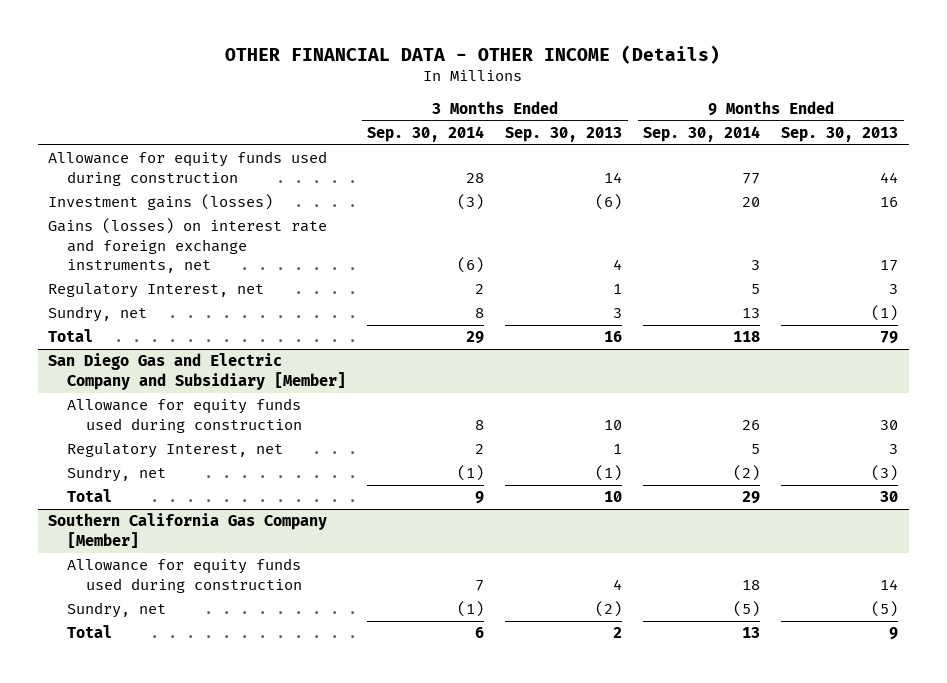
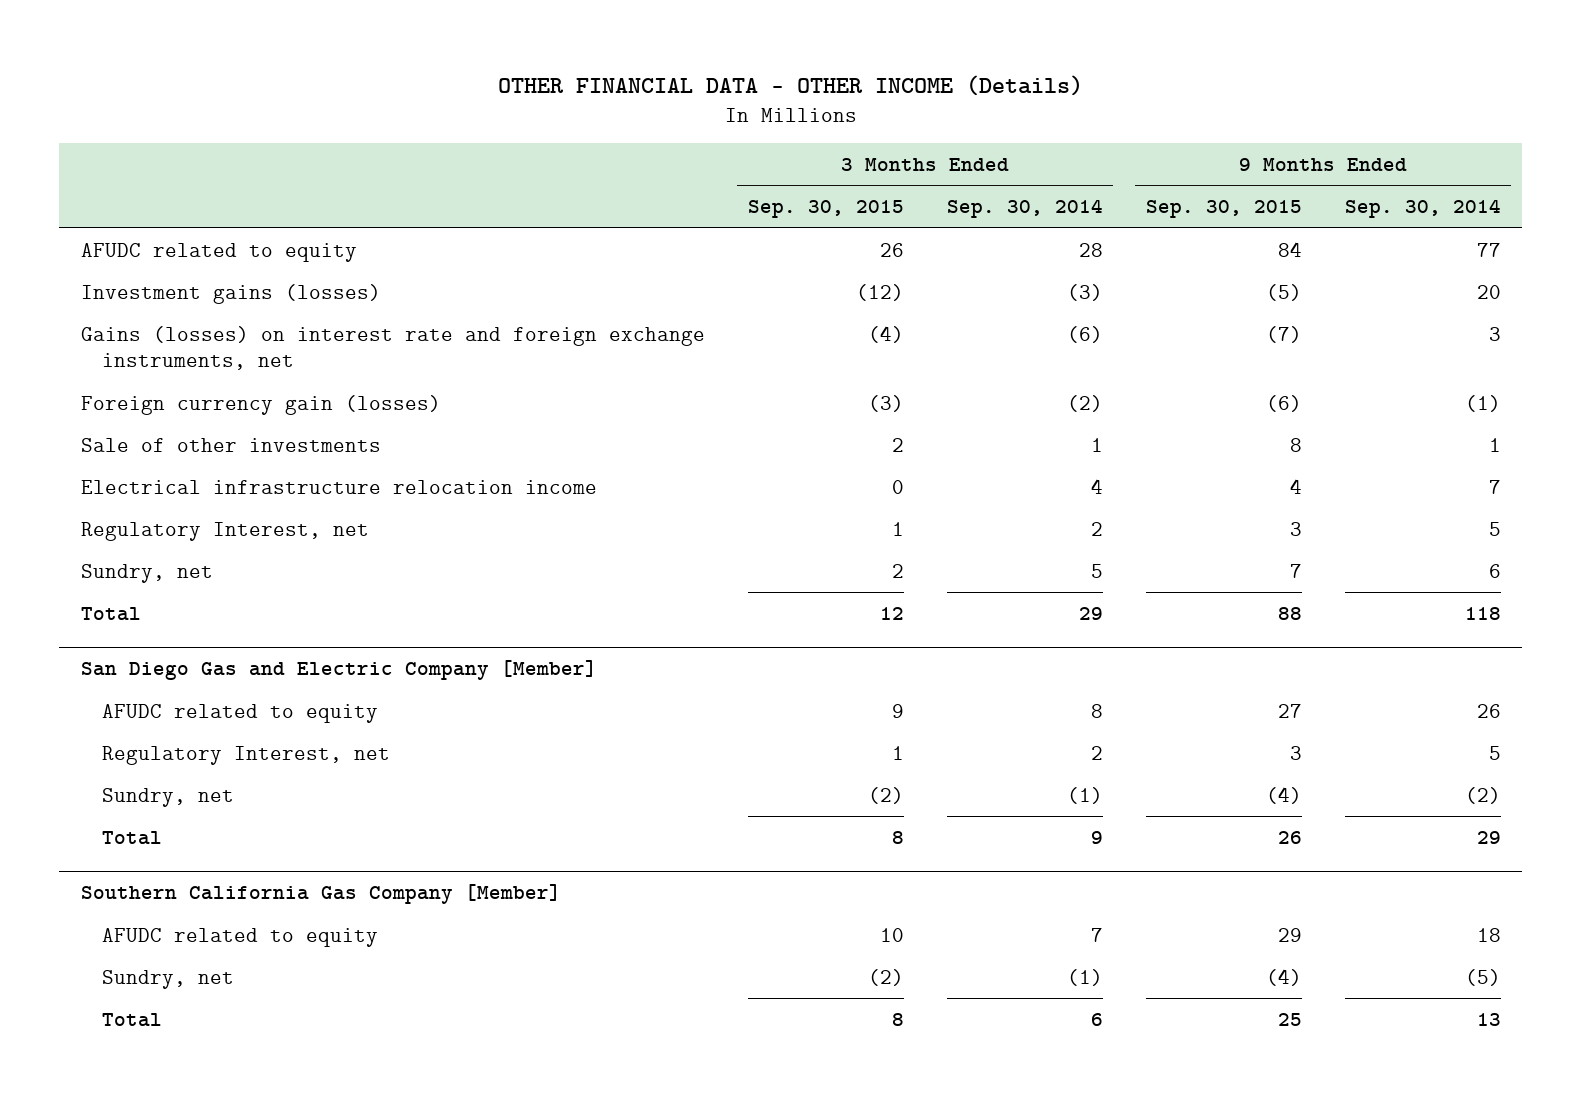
[505,127,623,143] Sep. 30, 2013 -> none
[781,127,899,143] Sep. 30, 2013 -> none
none -> [747,200,904,219] Sep. 30, 2015
none -> [1145,200,1302,219] Sep. 30, 2015
[48,151,328,186] Allowance for equity funds used during construction -> [80,242,357,262] AFUDC related to equity
none -> [80,394,441,415] Foreign currency gain (losses)
none -> [80,437,381,452] Sale of other investments
none -> [80,479,597,494] Electrical infrastructure relocation income
[475,308,485,319] 8 -> [1090,563,1103,578] 5
[742,308,761,319] 13 -> [1488,563,1501,578] 6
[48,353,347,390] San Diego Gas and Electric Company and Subsidiary [Member] -> [80,660,597,681] San Diego Gas and Electric Company [Member]
[67,398,303,433] Allowance for equity funds used during construction -> [101,703,378,723] AFUDC related to equity
[67,558,303,593] Allowance for equity funds used during construction -> [101,927,378,947] AFUDC related to equity

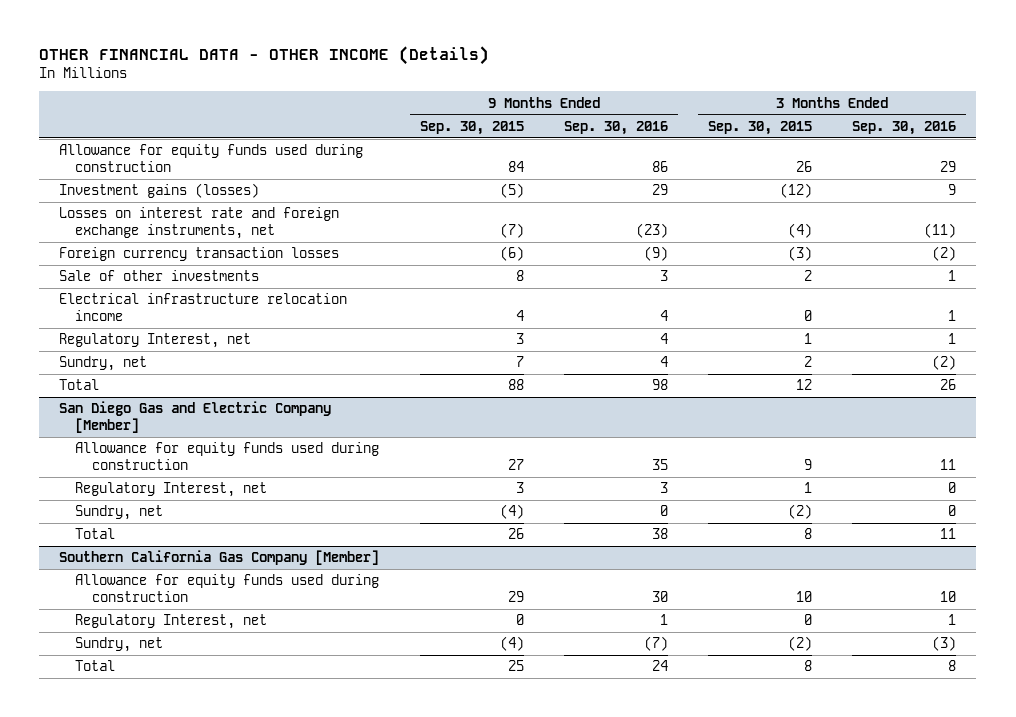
[946,199,1103,219] Sep. 30, 2014 -> none
[1344,199,1501,219] Sep. 30, 2014 -> none
none -> [563,120,668,135] Sep. 30, 2016
none -> [852,120,957,135] Sep. 30, 2016
[80,242,357,262] AFUDC related to equity -> [59,144,364,172] Allowance for equity funds used during construction
[80,325,705,371] Gains (losses) on interest rate and foreign exchange instruments, net -> [59,207,340,239] Losses on interest rate and foreign exchange instruments, net
[80,394,441,415] Foreign currency gain (losses) -> [59,247,340,262] Foreign currency transaction losses
[101,703,378,723] AFUDC related to equity -> [75,442,380,470] Allowance for equity funds used during construction
[101,927,378,947] AFUDC related to equity -> [75,574,380,602] Allowance for equity funds used during construction
none -> [75,614,268,630] Regulatory Interest, net

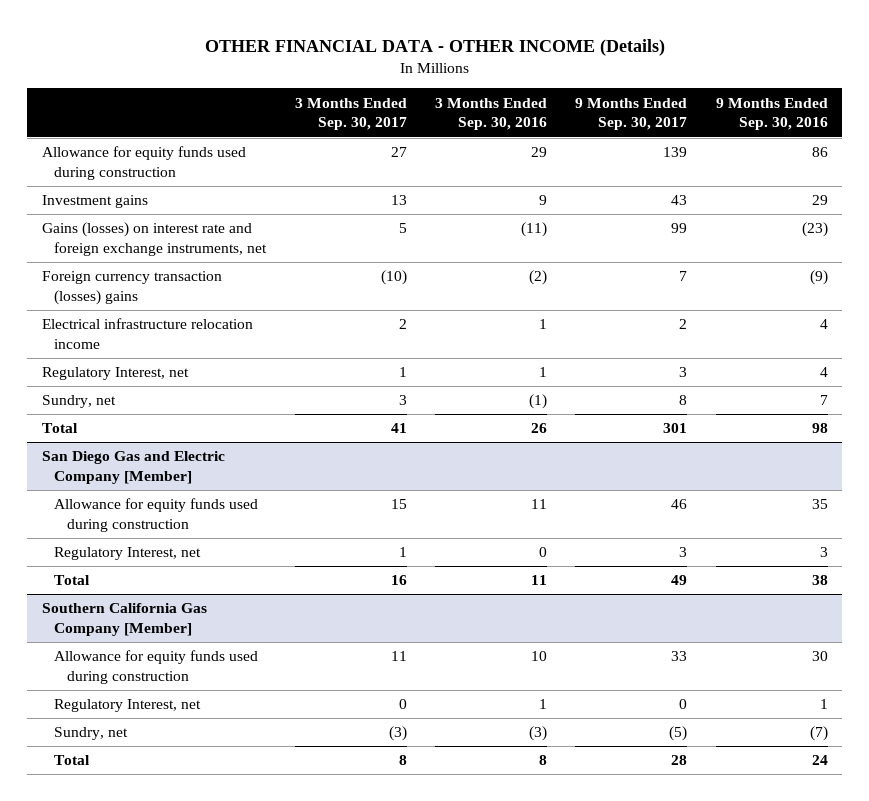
[419,120,524,135] Sep. 30, 2015 -> none
[708,120,813,135] Sep. 30, 2015 -> none
none -> [294,97,407,131] 3 Months Ended Sep. 30, 2017
none -> [575,97,688,131] 9 Months Ended Sep. 30, 2017
[59,270,260,282] Sale of other investments -> none
[59,183,260,199] Investment gains (losses) -> [41,195,148,209] Investment gains
[59,207,340,239] Losses on interest rate and foreign exchange instruments, net -> [41,222,268,256] Gains (losses) on interest rate and foreign exchange instruments, net
[59,247,340,262] Foreign currency transaction losses -> [41,271,222,305] Foreign currency transaction (losses) gains
[659,356,668,368] 4 -> [819,395,828,406] 7
[932,355,957,371] (2) -> [528,394,547,410] (1)
[75,505,164,521] Sundry, net -> none

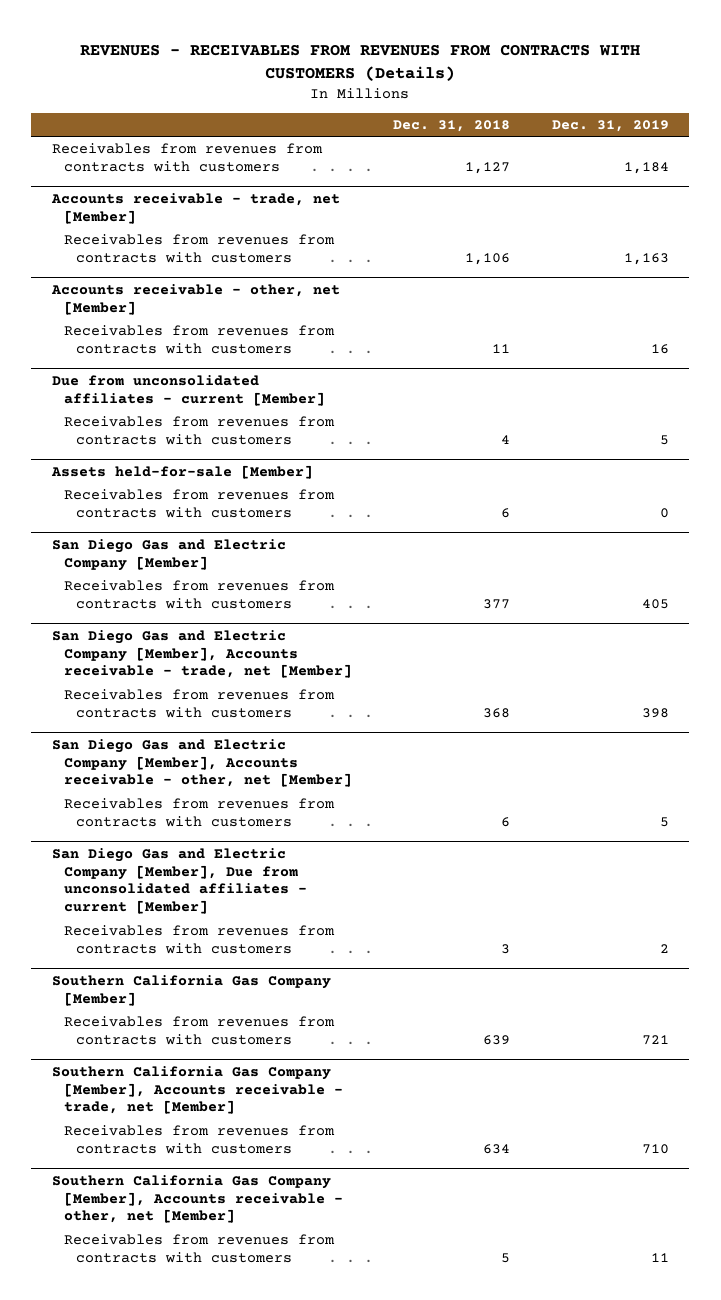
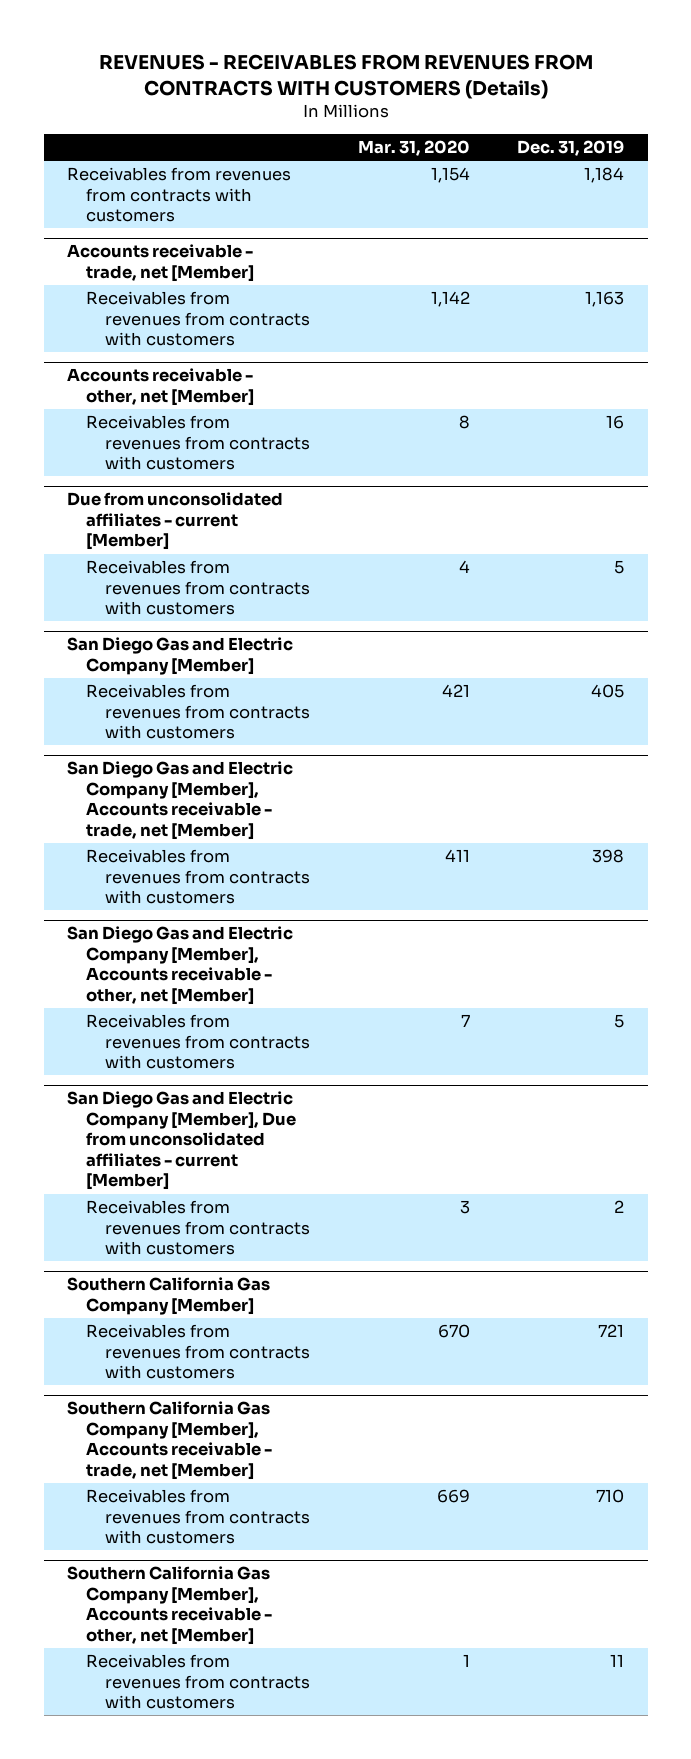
[393,120,511,133] Dec. 31, 2018 -> none
none -> [357,140,470,157] Mar. 31, 2020
[51,464,314,479] Assets held-for-sale [Member] -> none
[63,489,335,518] Receivables from revenues from contracts with customers -> none

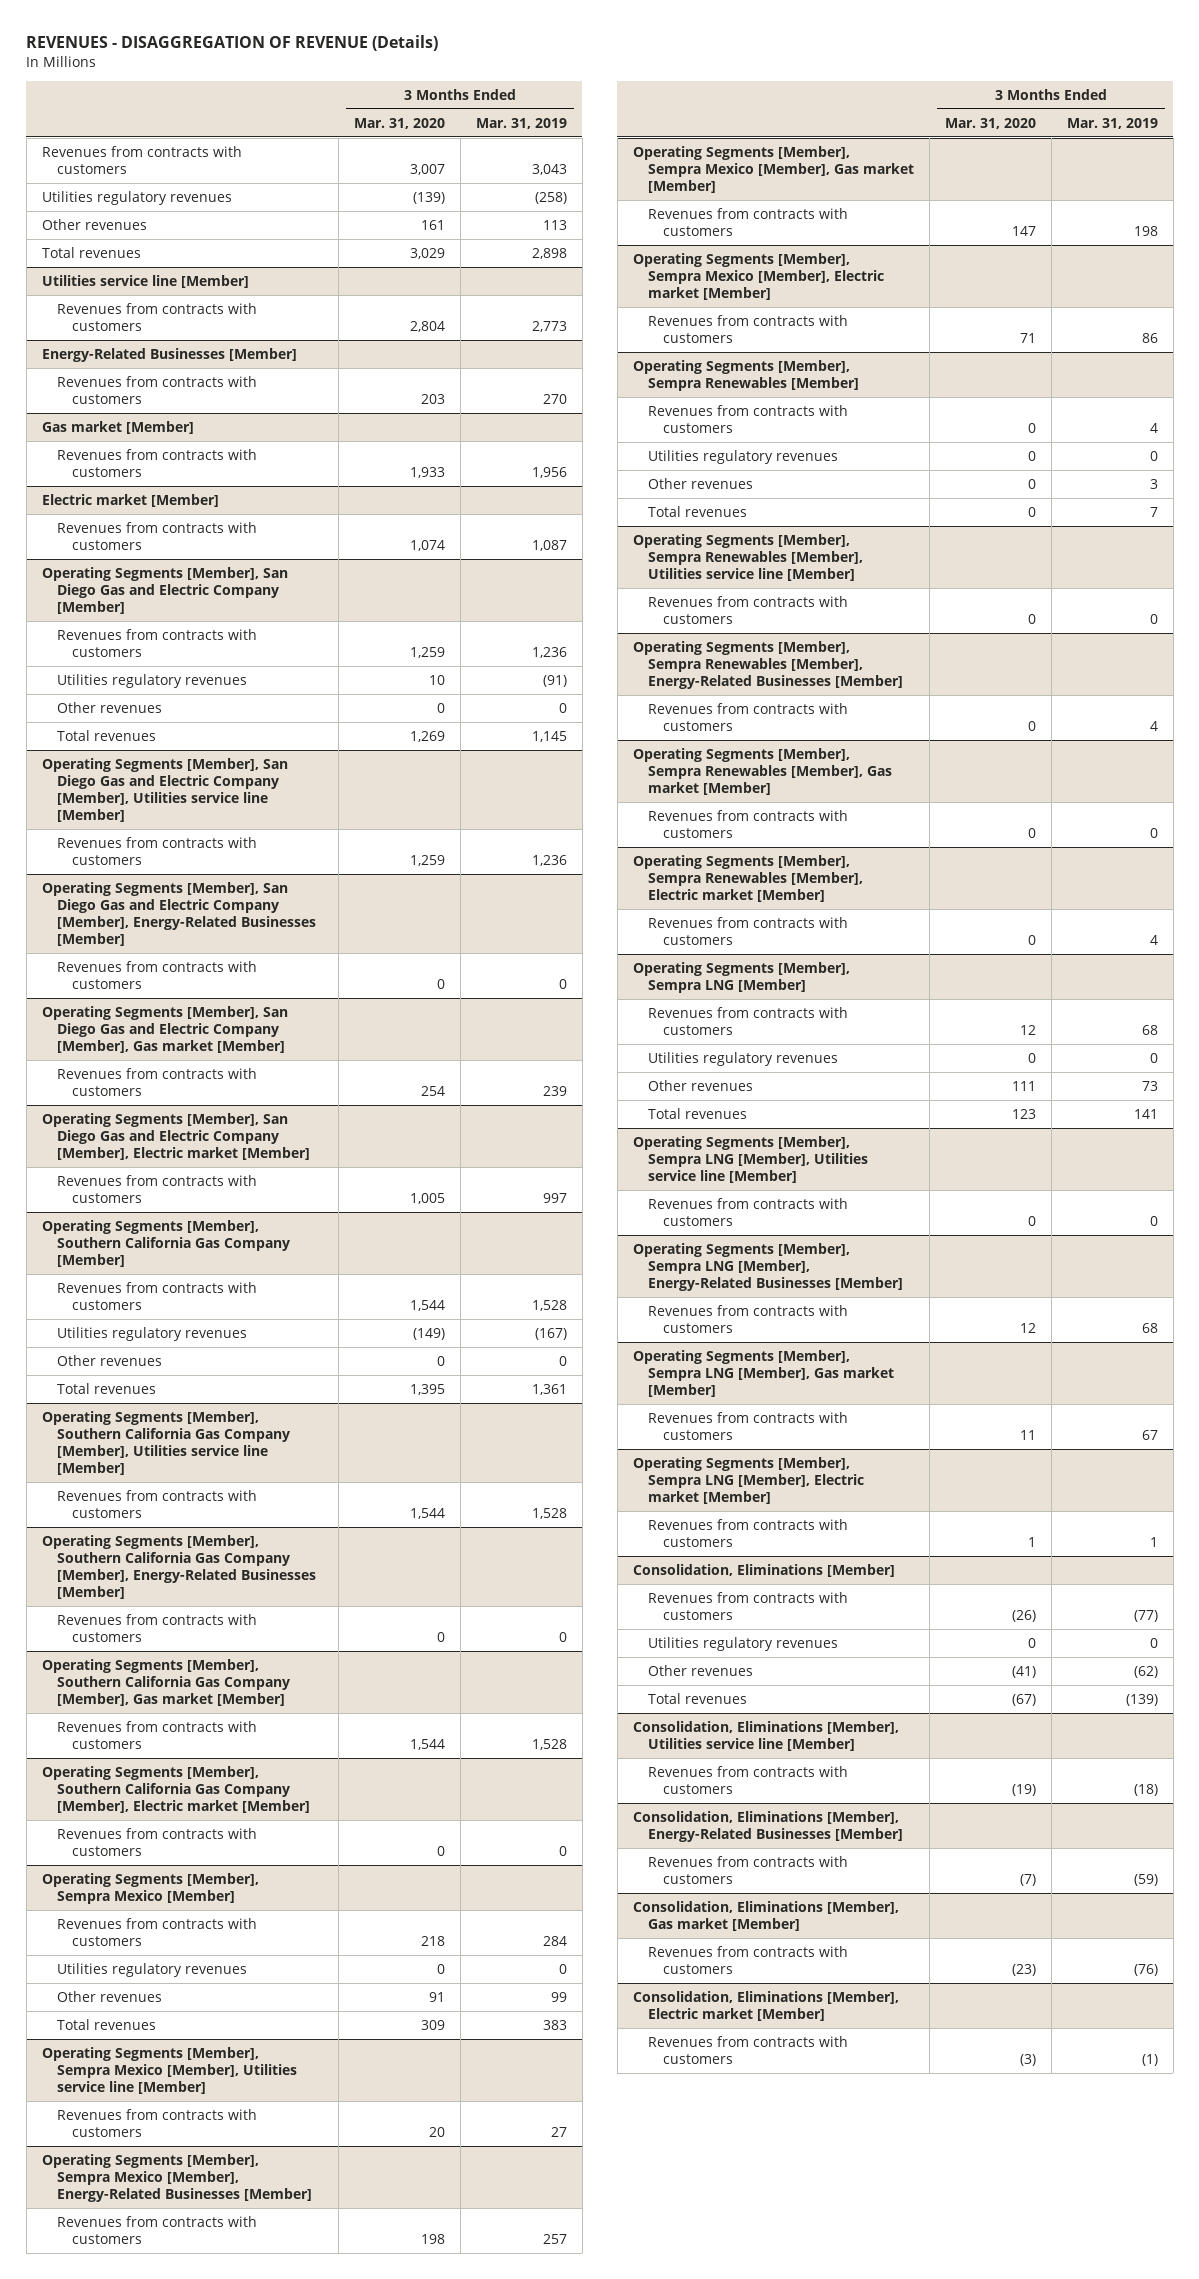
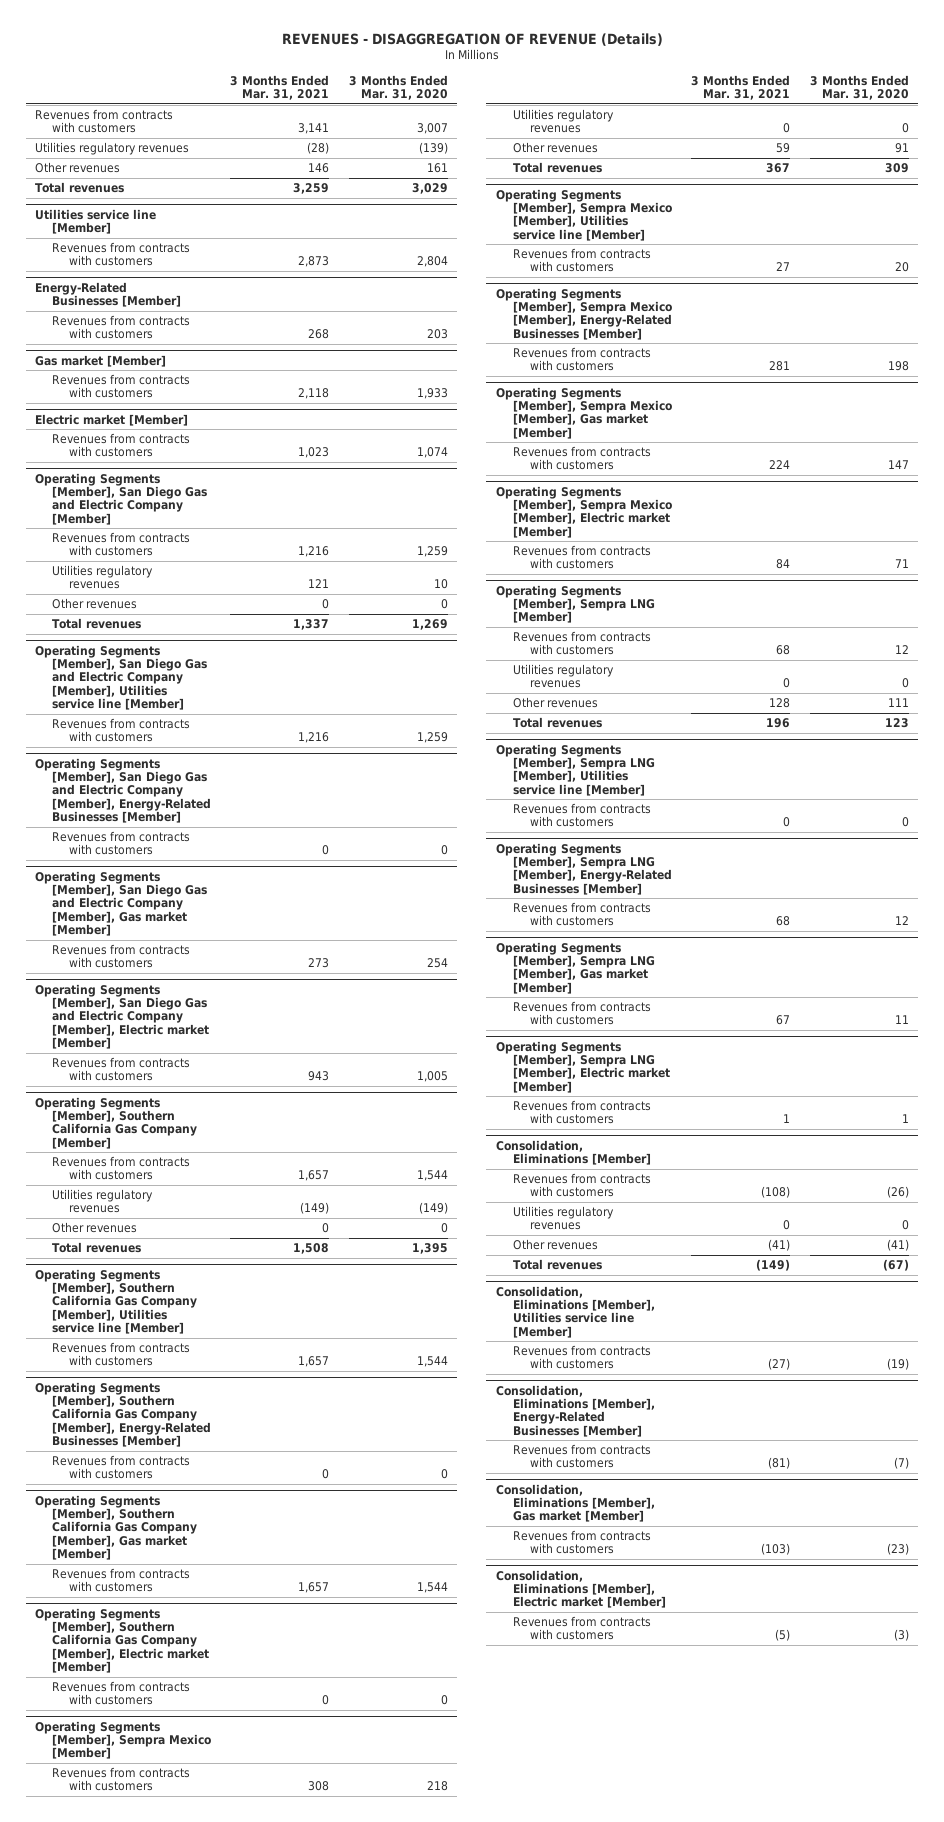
[475,117,567,129] Mar. 31, 2019 -> none
none -> [230,74,330,101] 3 Months Ended Mar. 31, 2021
[632,359,859,391] Operating Segments [Member], Sempra Renewables [Member] -> none
[647,404,848,433] Revenues from contracts with customers -> none
[647,449,838,464] Utilities regulatory revenues -> none
[647,477,753,489] Other revenues -> none
[647,505,747,517] Total revenues -> none
[632,533,863,581] Operating Segments [Member], Sempra Renewables [Member], Utilities service line [Member] -> none
[647,595,848,624] Revenues from contracts with customers -> none
[632,640,903,689] Operating Segments [Member], Sempra Renewables [Member], Energy-Related Businesses [Member] -> none
[647,702,848,731] Revenues from contracts with customers -> none
[632,747,892,795] Operating Segments [Member], Sempra Renewables [Member], Gas market [Member] -> none
[647,809,848,838] Revenues from contracts with customers -> none
[632,854,863,902] Operating Segments [Member], Sempra Renewables [Member], Electric market [Member] -> none
[647,916,848,945] Revenues from contracts with customers -> none

